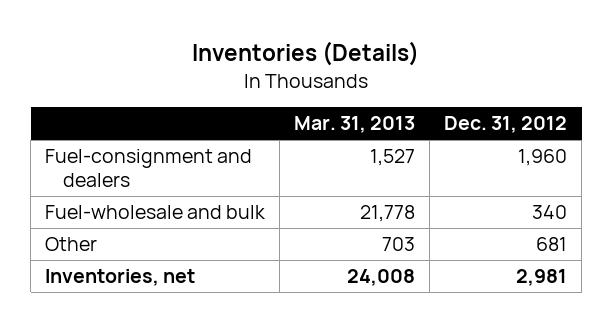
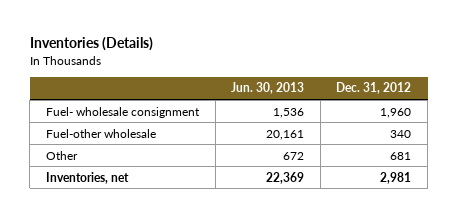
[294,116,416,134] Mar. 31, 2013 -> none
none -> [231,82,305,95] Jun. 30, 2013
[45,148,253,187] Fuel-consignment and dealers -> [45,106,200,118] Fuel- wholesale consignment
[45,204,267,219] Fuel-wholesale and bulk -> [45,128,156,138] Fuel-other wholesale

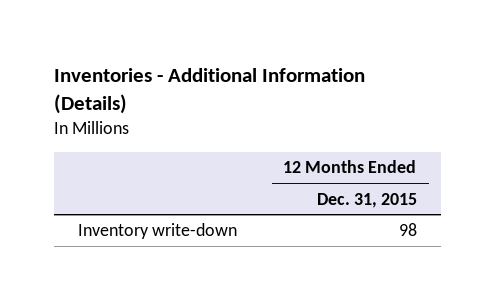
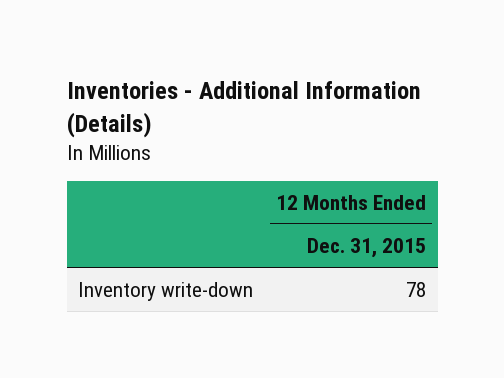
[398,223,417,237] 98 -> [406,282,427,298] 78

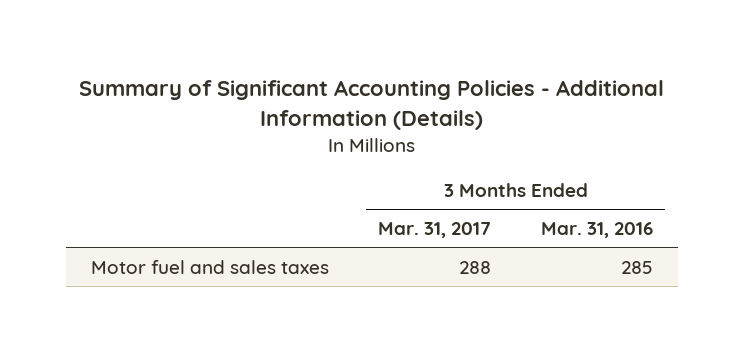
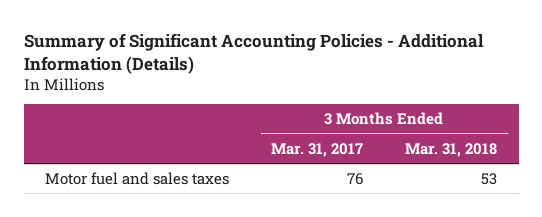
[540,222,653,239] Mar. 31, 2016 -> none
none -> [405,142,498,157] Mar. 31, 2018
[459,260,492,274] 288 -> [347,172,364,185] 76

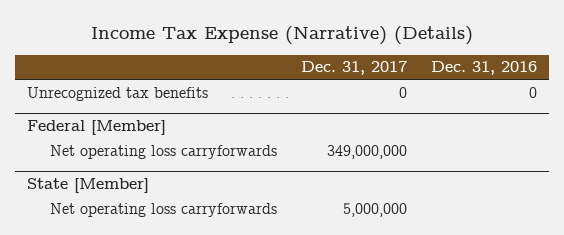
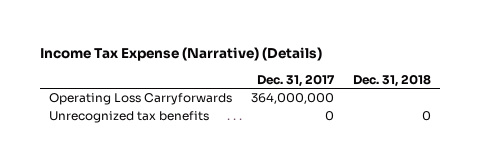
[430,61,537,76] Dec. 31, 2016 -> none
none -> [352,73,431,87] Dec. 31, 2018
none -> [49,93,233,106] Operating Loss Carryforwards
[27,119,167,135] Federal [Member] -> none
[50,144,278,159] Net operating loss carryforwards -> none
[27,177,150,193] State [Member] -> none
[50,202,278,217] Net operating loss carryforwards -> none

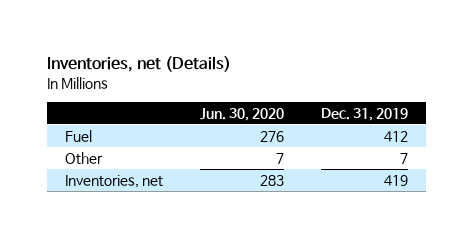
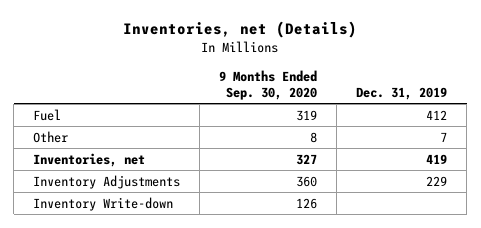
[199,107,284,121] Jun. 30, 2020 -> none
none -> [219,69,318,100] 9 Months Ended Sep. 30, 2020
none -> [33,174,181,189] Inventory Adjustments
none -> [33,196,174,211] Inventory Write-down

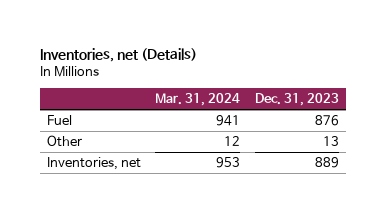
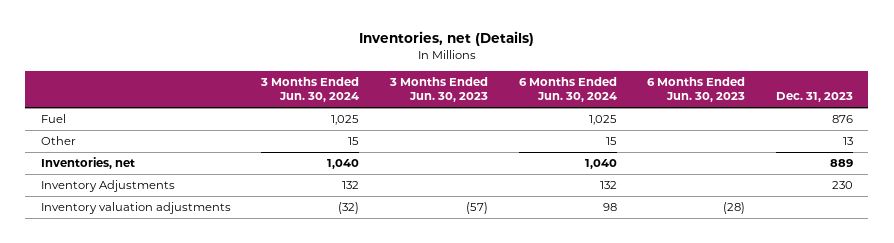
[155,93,241,107] Mar. 31, 2024 -> none
none -> [260,76,360,103] 3 Months Ended Jun. 30, 2024
none -> [389,76,489,103] 3 Months Ended Jun. 30, 2023
none -> [518,76,617,103] 6 Months Ended Jun. 30, 2024
none -> [647,76,746,103] 6 Months Ended Jun. 30, 2023
none -> [40,179,175,192] Inventory Adjustments
none -> [40,201,231,214] Inventory valuation adjustments

